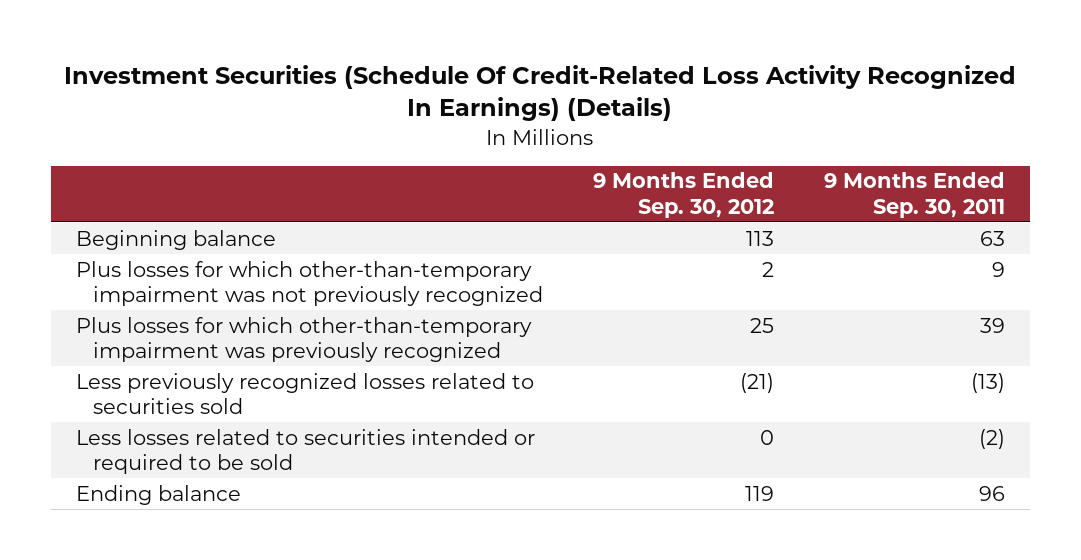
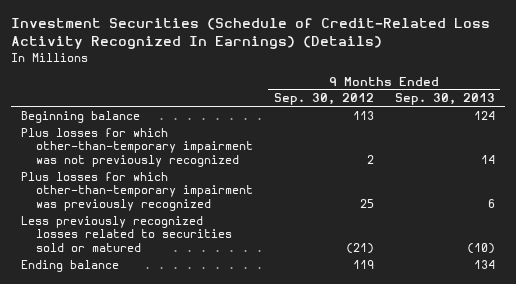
[64,64,1017,122] Investment Securities (Schedule Of Credit-Related Loss Activity Recognized In Earnings) (Details) -> [10,18,490,50] Investment Securities (Schedule of Credit-Related Loss Activity Recognized In Earnings) (Details)
[823,172,1005,218] 9 Months Ended Sep. 30, 2011 -> none
none -> [394,93,495,106] Sep. 30, 2013
[75,428,535,475] Less losses related to securities intended or required to be sold -> none
[75,372,534,415] Less previously recognized losses related to securities sold -> [21,215,232,252] Less previously recognized losses related to securities sold or matured

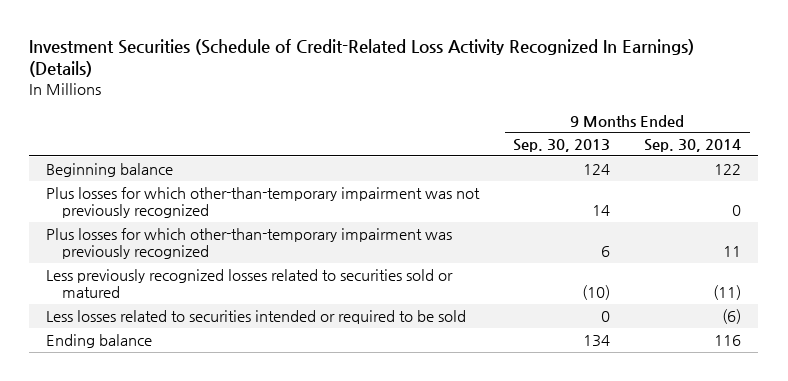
[273,93,374,106] Sep. 30, 2012 -> none
none -> [644,139,742,153] Sep. 30, 2014
none -> [46,309,467,324] Less losses related to securities intended or required to be sold

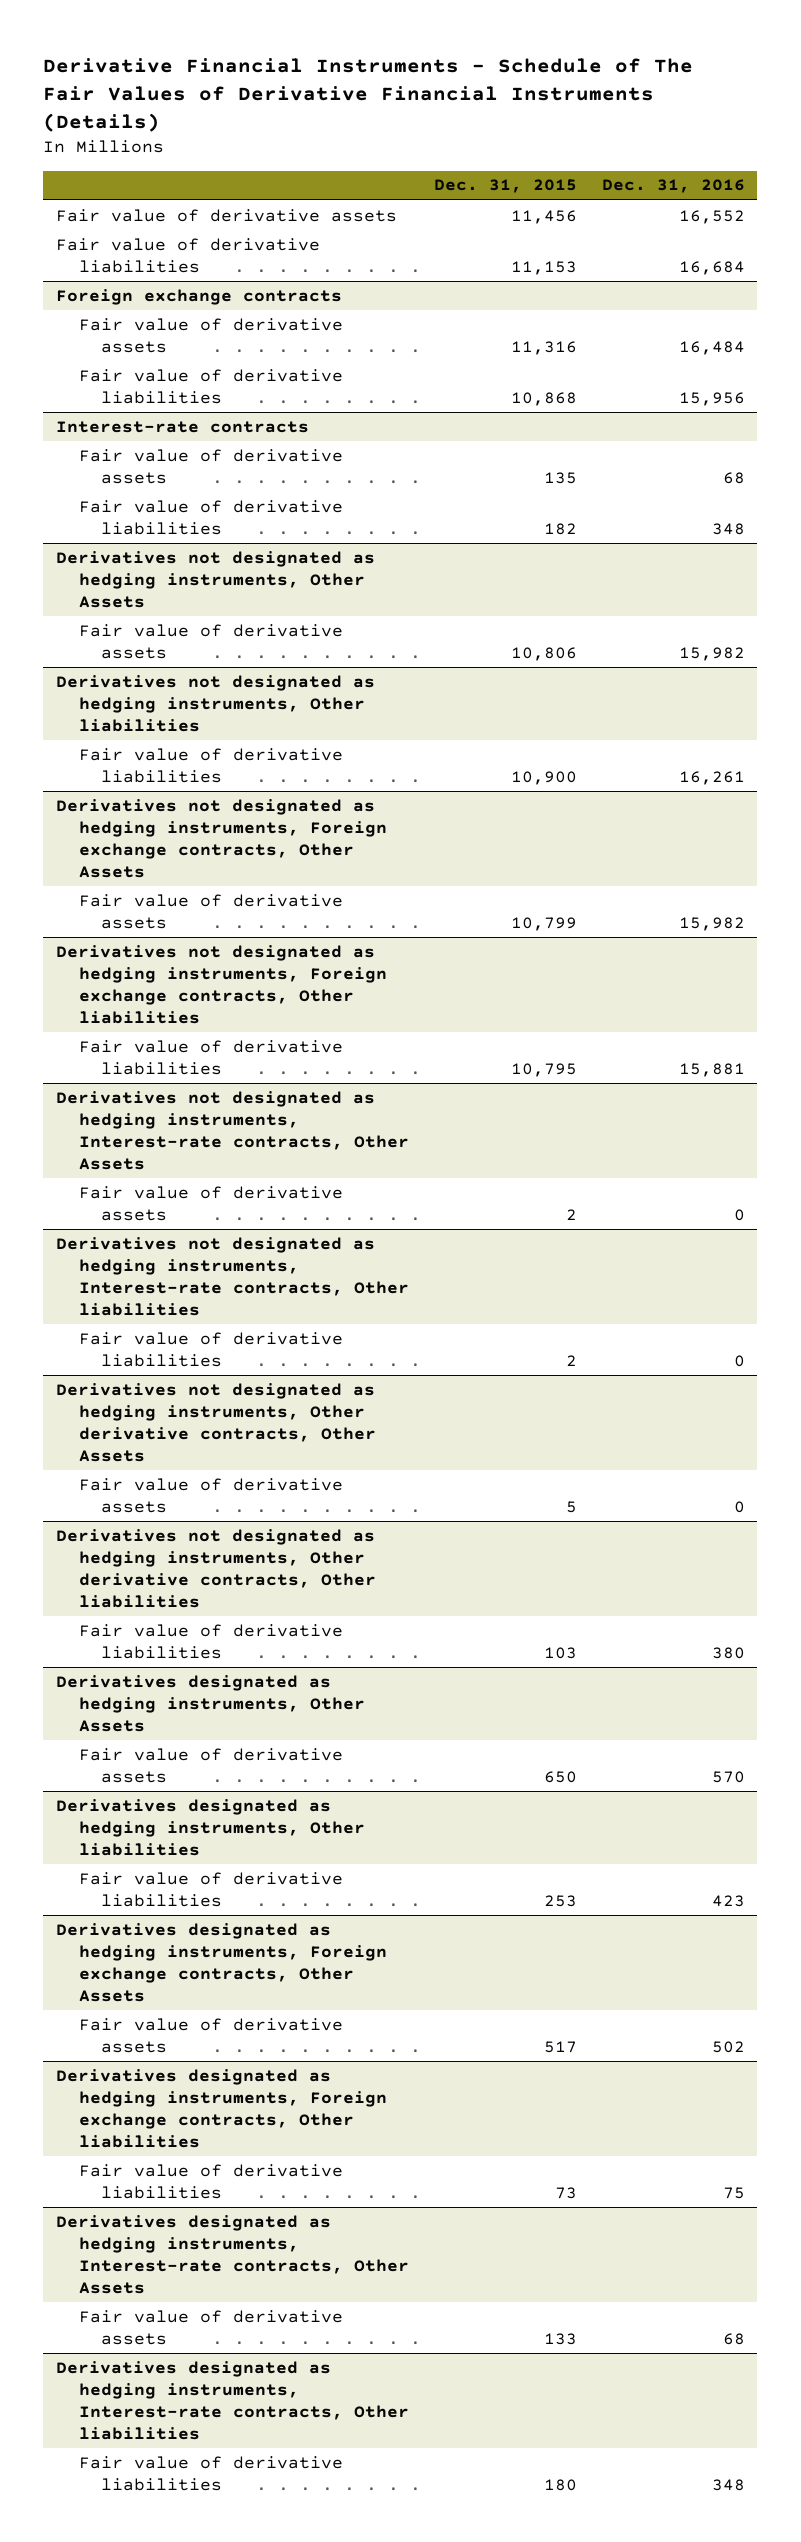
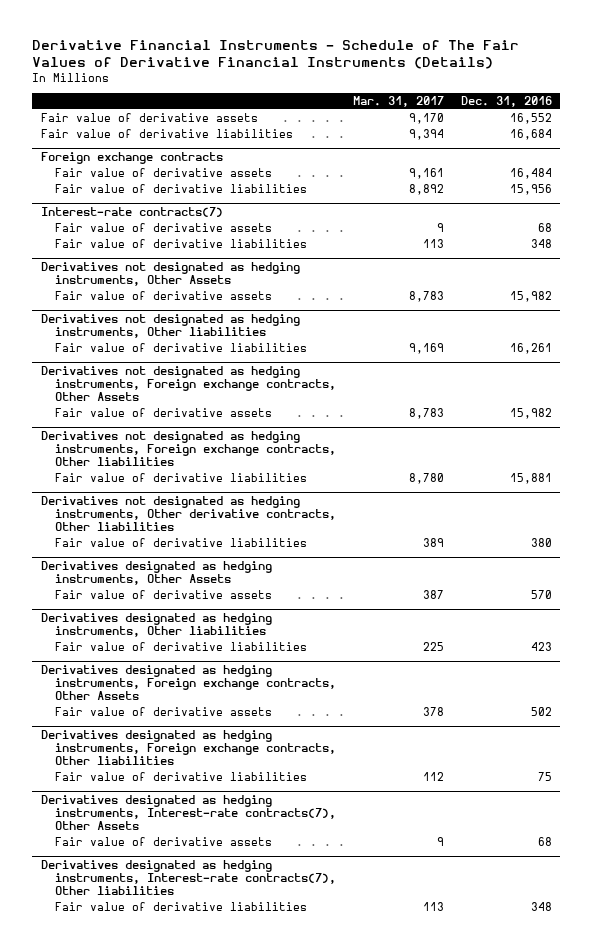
[433,179,577,194] Dec. 31, 2015 -> none
none -> [352,96,444,108] Mar. 31, 2017
[56,420,310,433] Interest-rate contracts -> [40,206,223,217] Interest-rate contracts(7)
[56,1090,409,1171] Derivatives not designated as hedging instruments, Interest-rate contracts, Other Assets -> none
[78,1185,343,1221] Fair value of derivative assets -> none
[56,1236,409,1317] Derivatives not designated as hedging instruments, Interest-rate contracts, Other liabilities -> none
[78,1331,343,1367] Fair value of derivative liabilities -> none
[56,1382,376,1463] Derivatives not designated as hedging instruments, Other derivative contracts, Other Assets -> none
[78,1477,343,1513] Fair value of derivative assets -> none
[56,2214,409,2295] Derivatives designated as hedging instruments, Interest-rate contracts, Other Assets -> [40,794,337,831] Derivatives designated as hedging instruments, Interest-rate contracts(7), Other Assets
[56,2360,409,2441] Derivatives designated as hedging instruments, Interest-rate contracts, Other liabilities -> [40,859,337,896] Derivatives designated as hedging instruments, Interest-rate contracts(7), Other liabilities

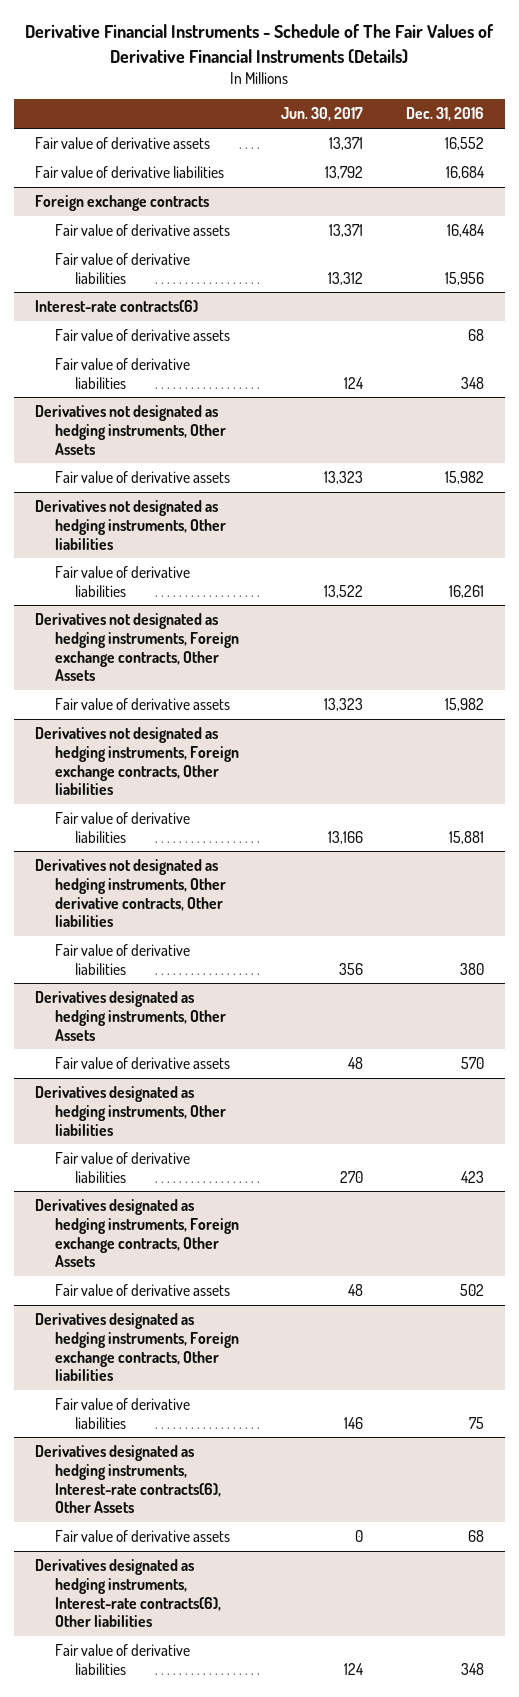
[352,96,444,108] Mar. 31, 2017 -> none
none -> [281,107,364,122] Jun. 30, 2017
[40,206,223,217] Interest-rate contracts(7) -> [34,300,198,313] Interest-rate contracts(6)
[40,794,337,831] Derivatives designated as hedging instruments, Interest-rate contracts(7), Other Assets -> [34,1445,222,1514] Derivatives designated as hedging instruments, Interest-rate contracts(6), Other Assets
[40,859,337,896] Derivatives designated as hedging instruments, Interest-rate contracts(7), Other liabilities -> [34,1559,222,1628] Derivatives designated as hedging instruments, Interest-rate contracts(6), Other liabilities

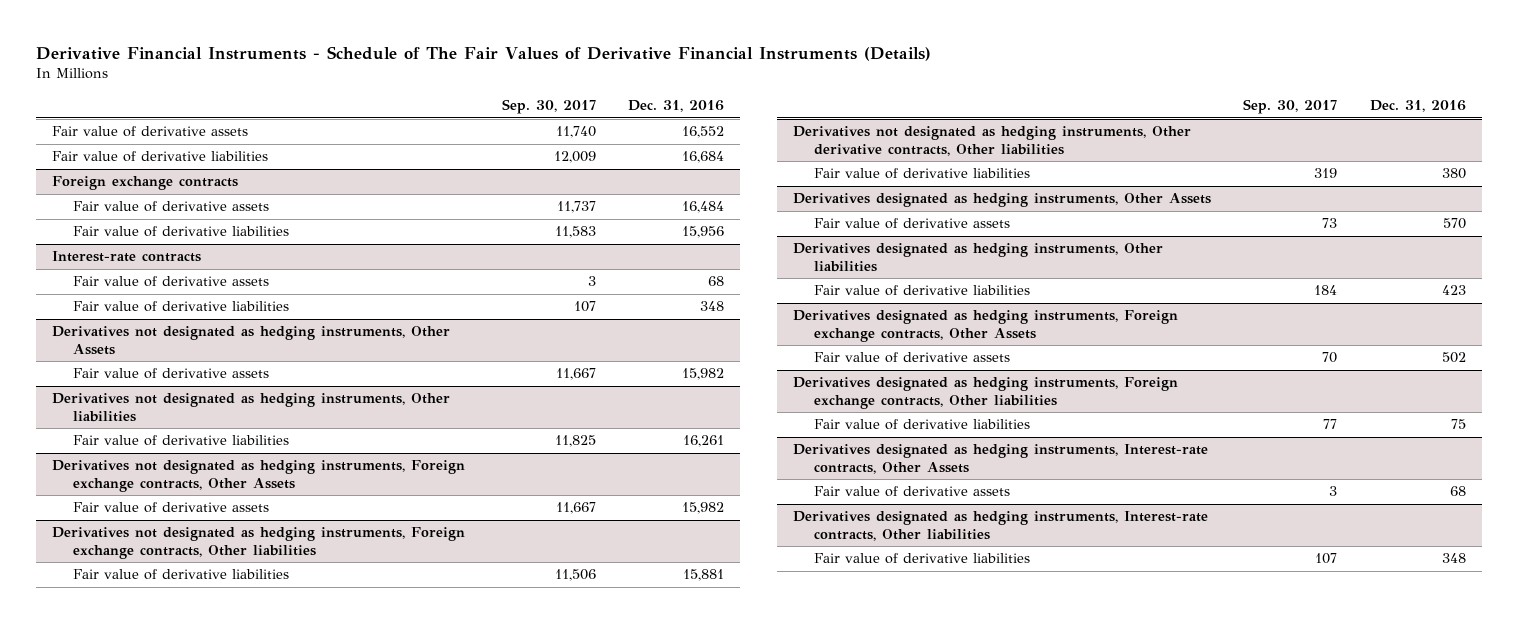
[281,107,364,122] Jun. 30, 2017 -> none
none -> [502,99,597,115] Sep. 30, 2017
[34,300,198,313] Interest-rate contracts(6) -> [51,251,201,263] Interest-rate contracts
[34,1445,222,1514] Derivatives designated as hedging instruments, Interest-rate contracts(6), Other Assets -> [793,444,1209,475] Derivatives designated as hedging instruments, Interest-rate contracts, Other Assets
[34,1559,222,1628] Derivatives designated as hedging instruments, Interest-rate contracts(6), Other liabilities -> [793,511,1209,542] Derivatives designated as hedging instruments, Interest-rate contracts, Other liabilities

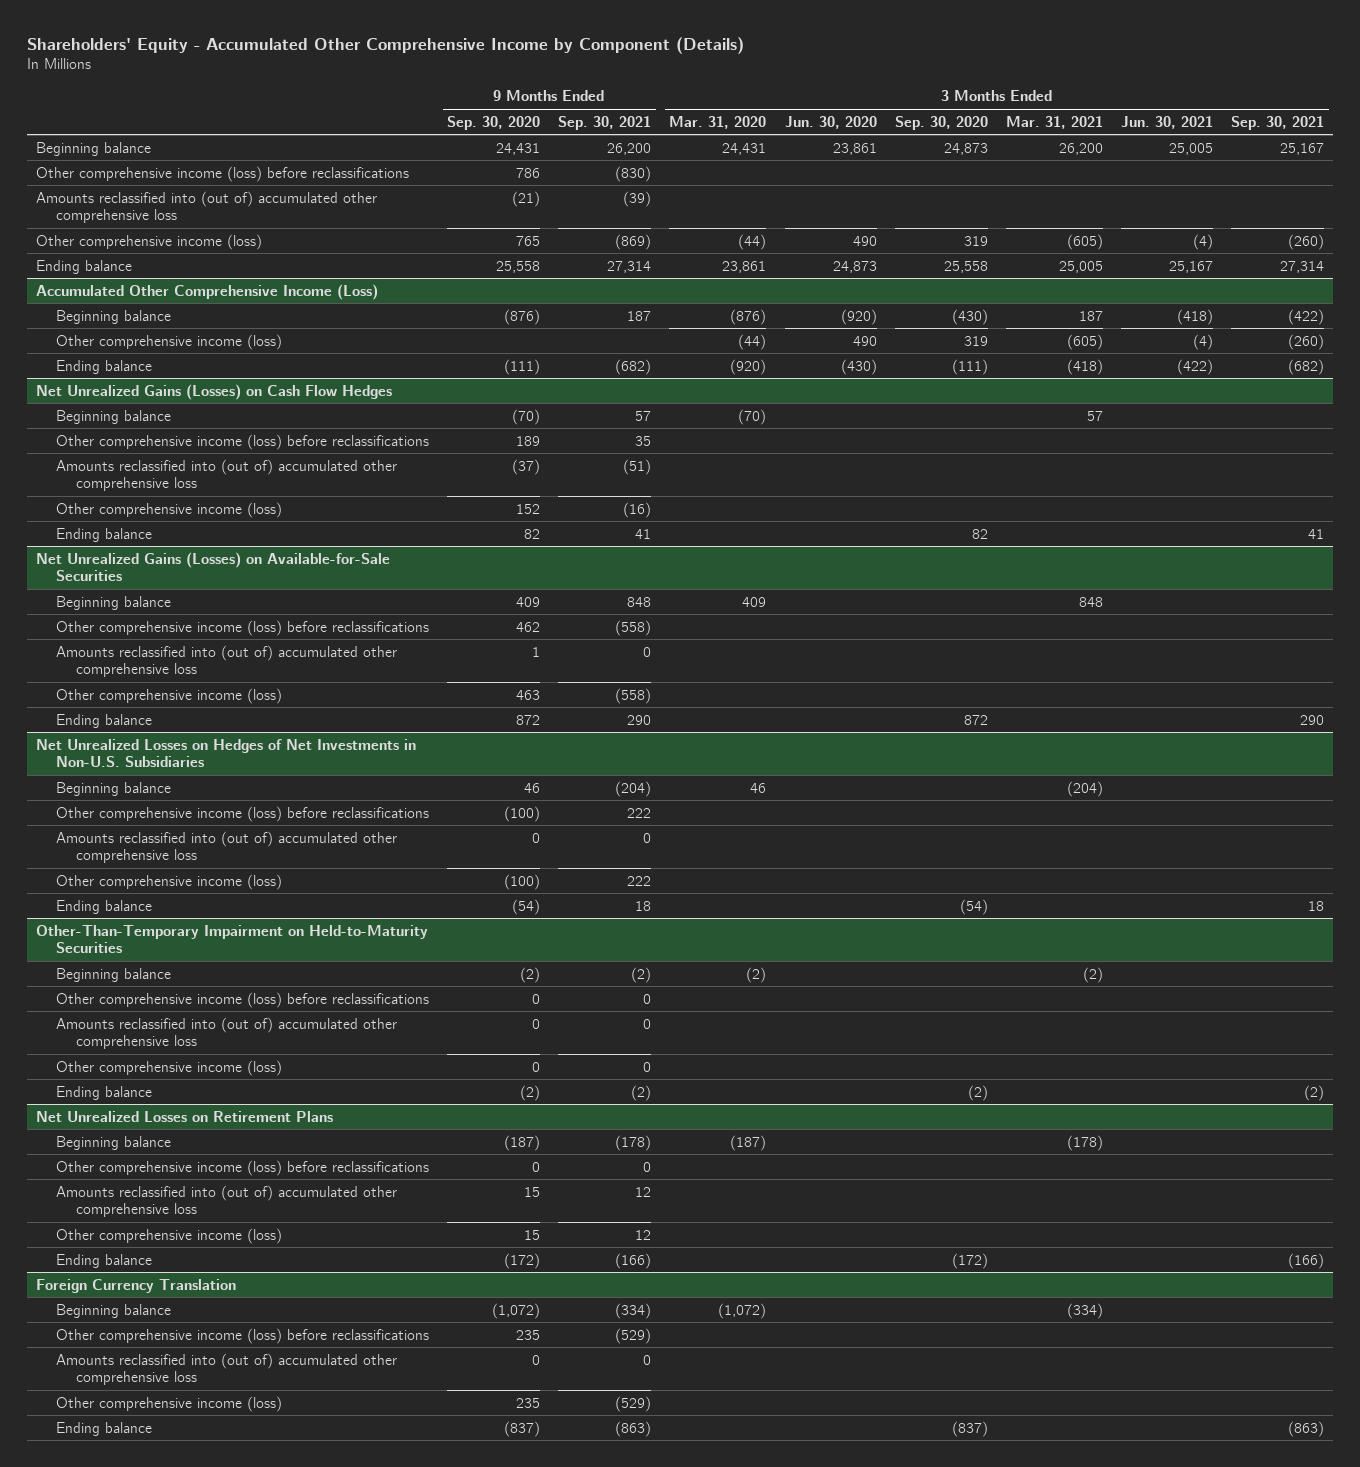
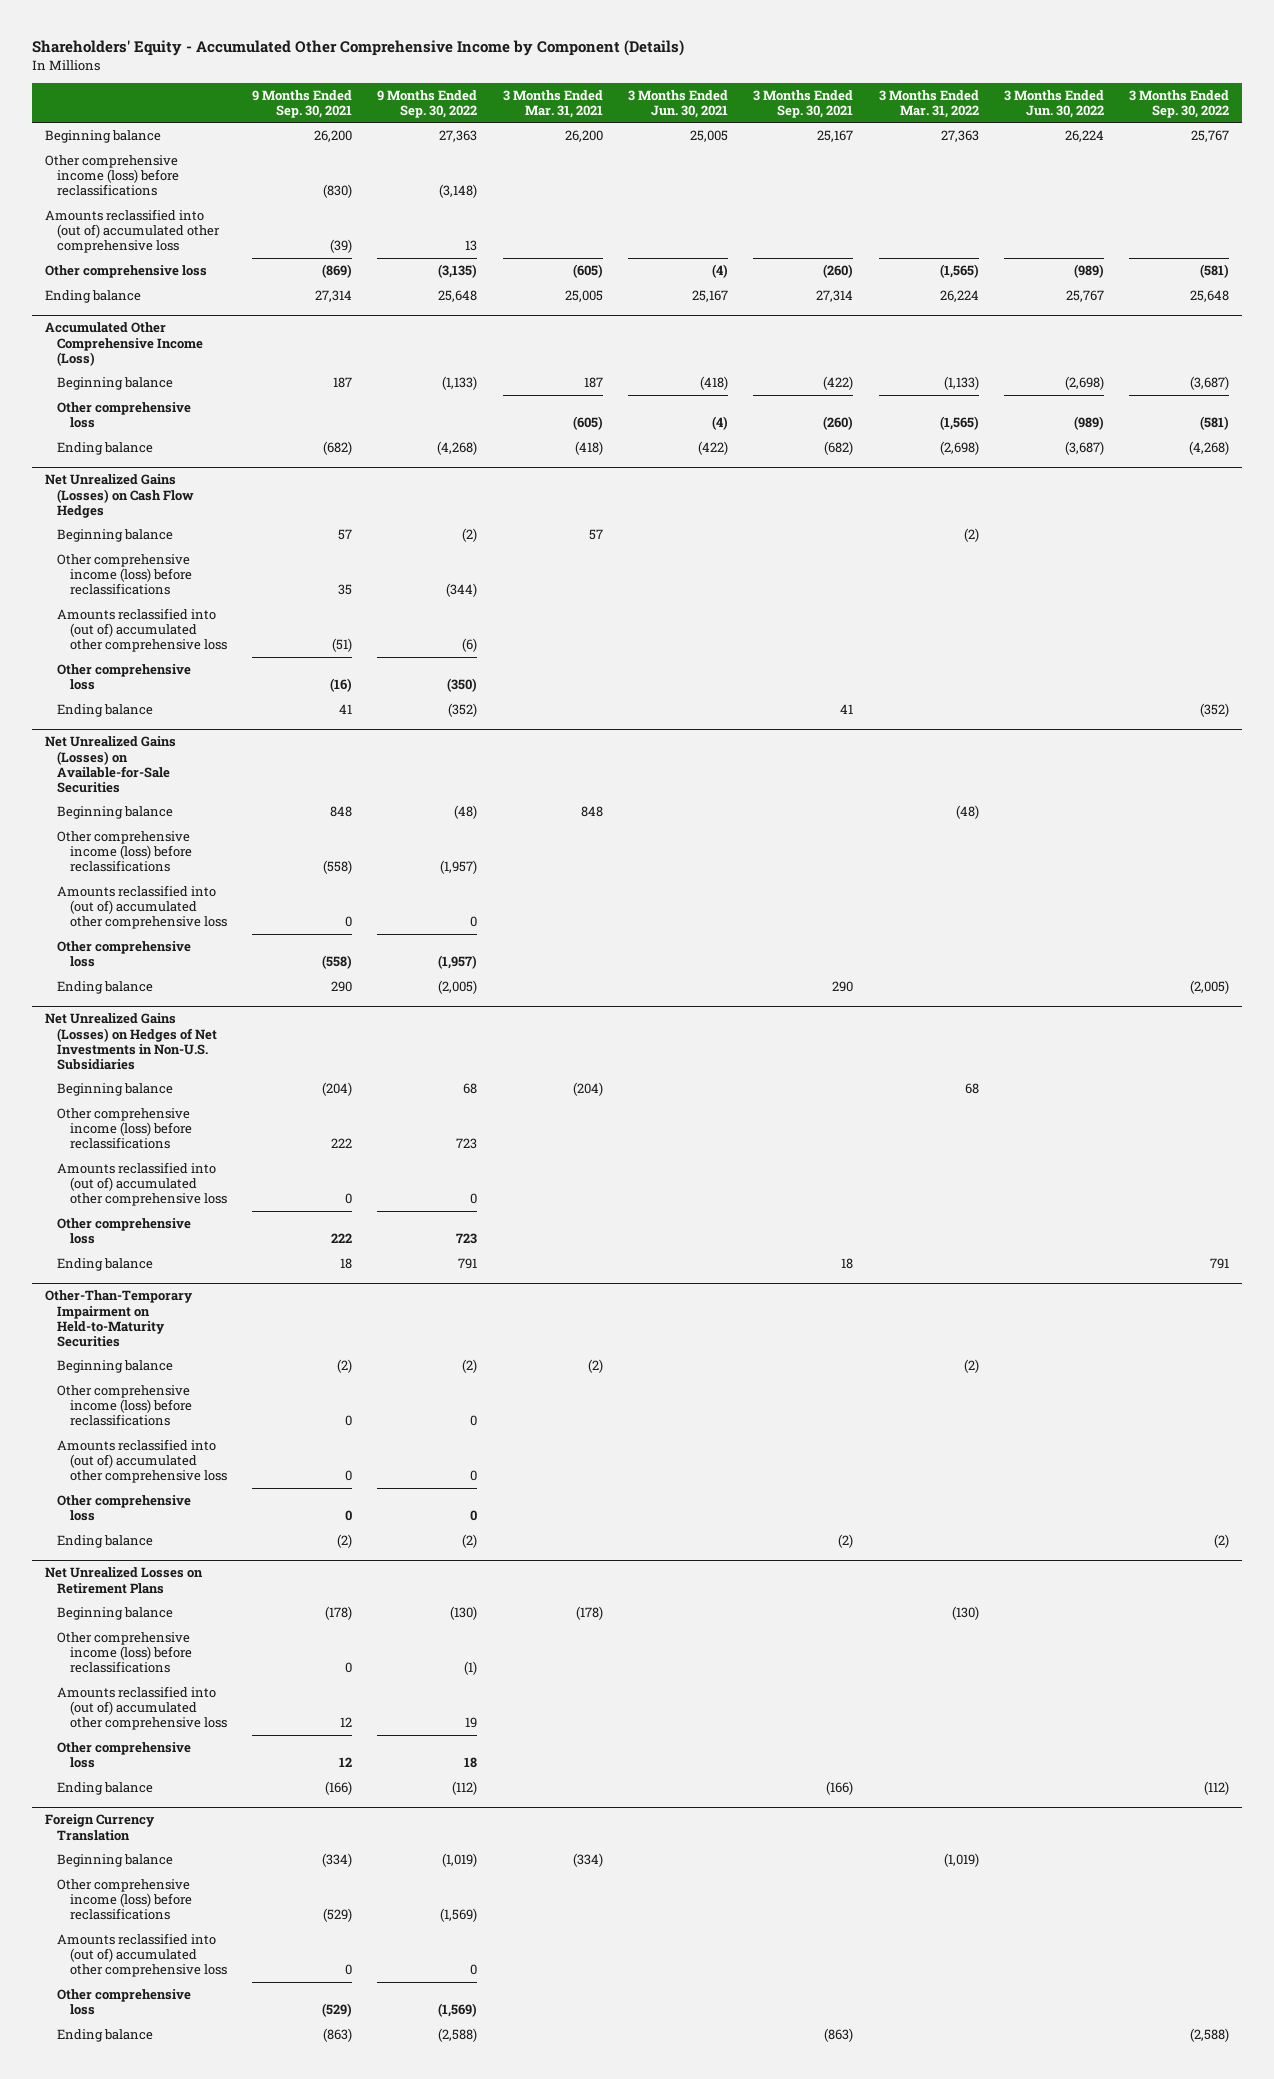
[447,115,541,130] Sep. 30, 2020 -> none
[669,115,767,129] Mar. 31, 2020 -> none
[784,115,877,129] Jun. 30, 2020 -> none
[894,115,988,130] Sep. 30, 2020 -> none
none -> [377,89,478,118] 9 Months Ended Sep. 30, 2022
none -> [878,89,979,118] 3 Months Ended Mar. 31, 2022
none -> [1004,89,1105,118] 3 Months Ended Jun. 30, 2022
none -> [1129,89,1230,118] 3 Months Ended Sep. 30, 2022
[36,233,263,250] Other comprehensive income (loss) -> [45,264,208,278] Other comprehensive loss
[56,333,283,350] Other comprehensive income (loss) -> [57,401,192,428] Other comprehensive loss
[56,501,283,518] Other comprehensive income (loss) -> [57,663,192,690] Other comprehensive loss
[56,687,283,704] Other comprehensive income (loss) -> [57,940,192,967] Other comprehensive loss
[36,738,417,768] Net Unrealized Losses on Hedges of Net Investments in Non-U.S. Subsidiaries -> [45,1013,218,1070] Net Unrealized Gains (Losses) on Hedges of Net Investments in Non-U.S. Subsidiaries
[56,873,283,890] Other comprehensive income (loss) -> [57,1217,192,1244] Other comprehensive loss
[56,1059,283,1076] Other comprehensive income (loss) -> [57,1494,192,1521] Other comprehensive loss
[56,1227,283,1244] Other comprehensive income (loss) -> [57,1741,192,1768] Other comprehensive loss
[56,1395,283,1412] Other comprehensive income (loss) -> [57,1988,192,2015] Other comprehensive loss

